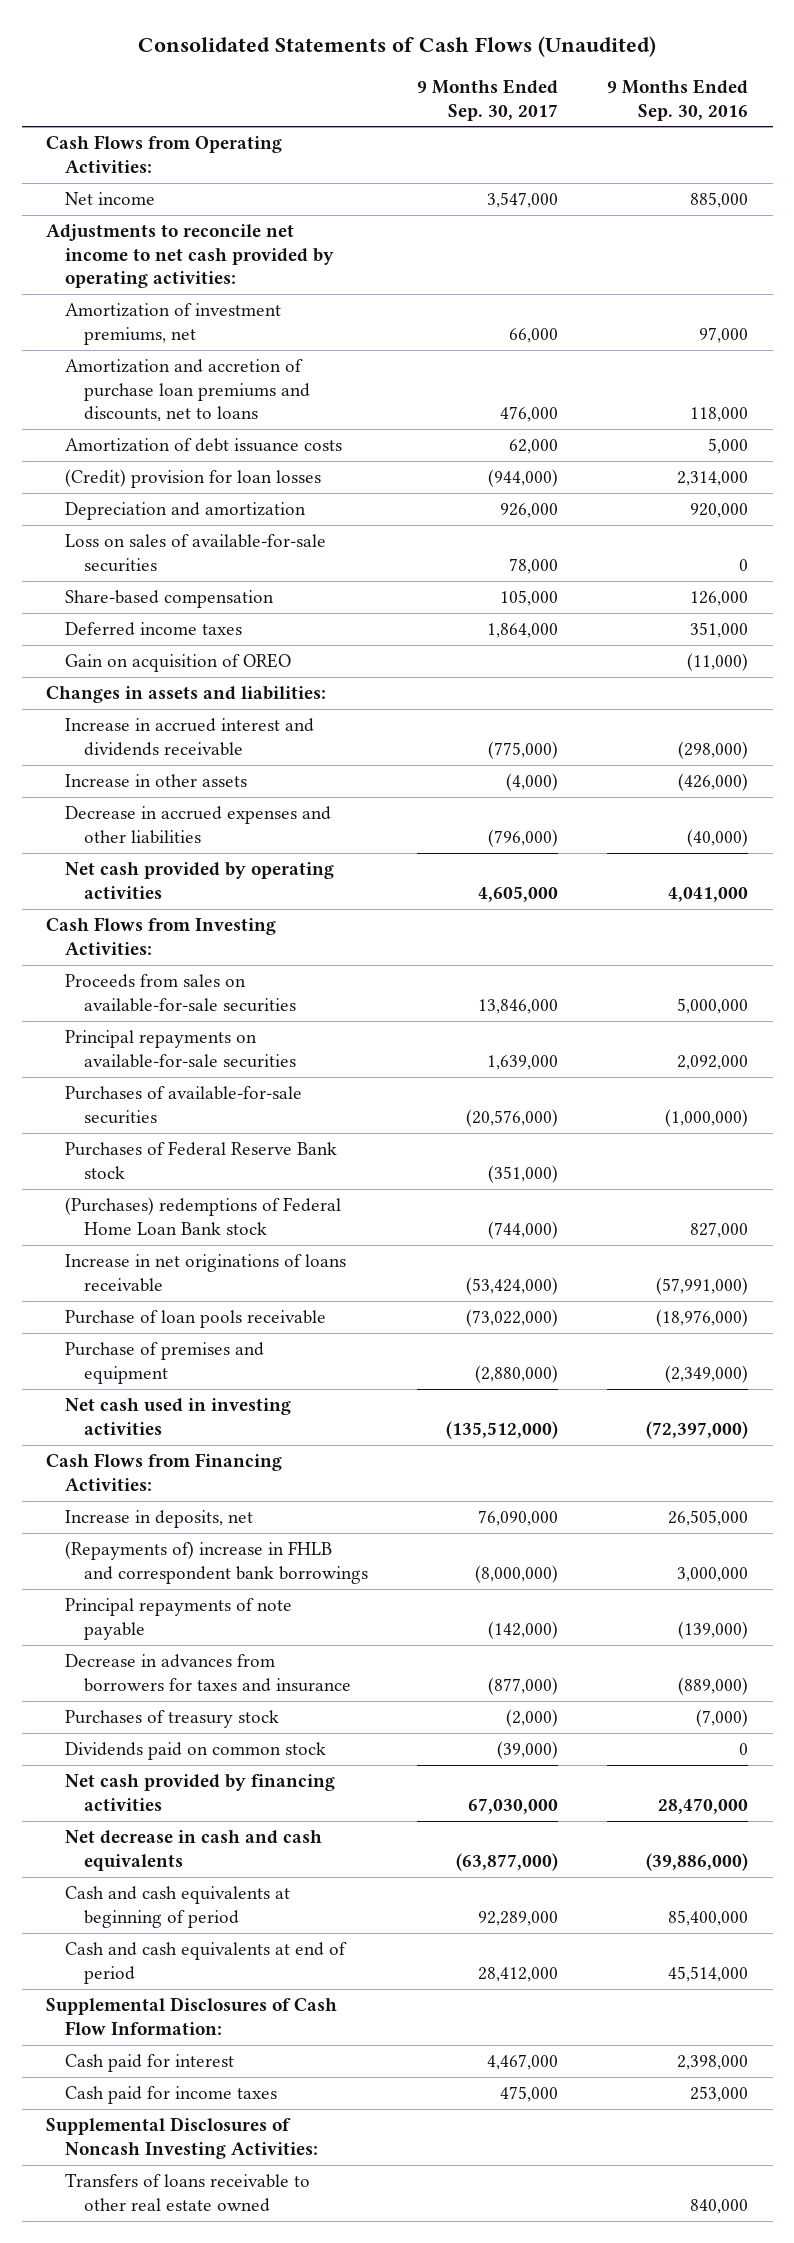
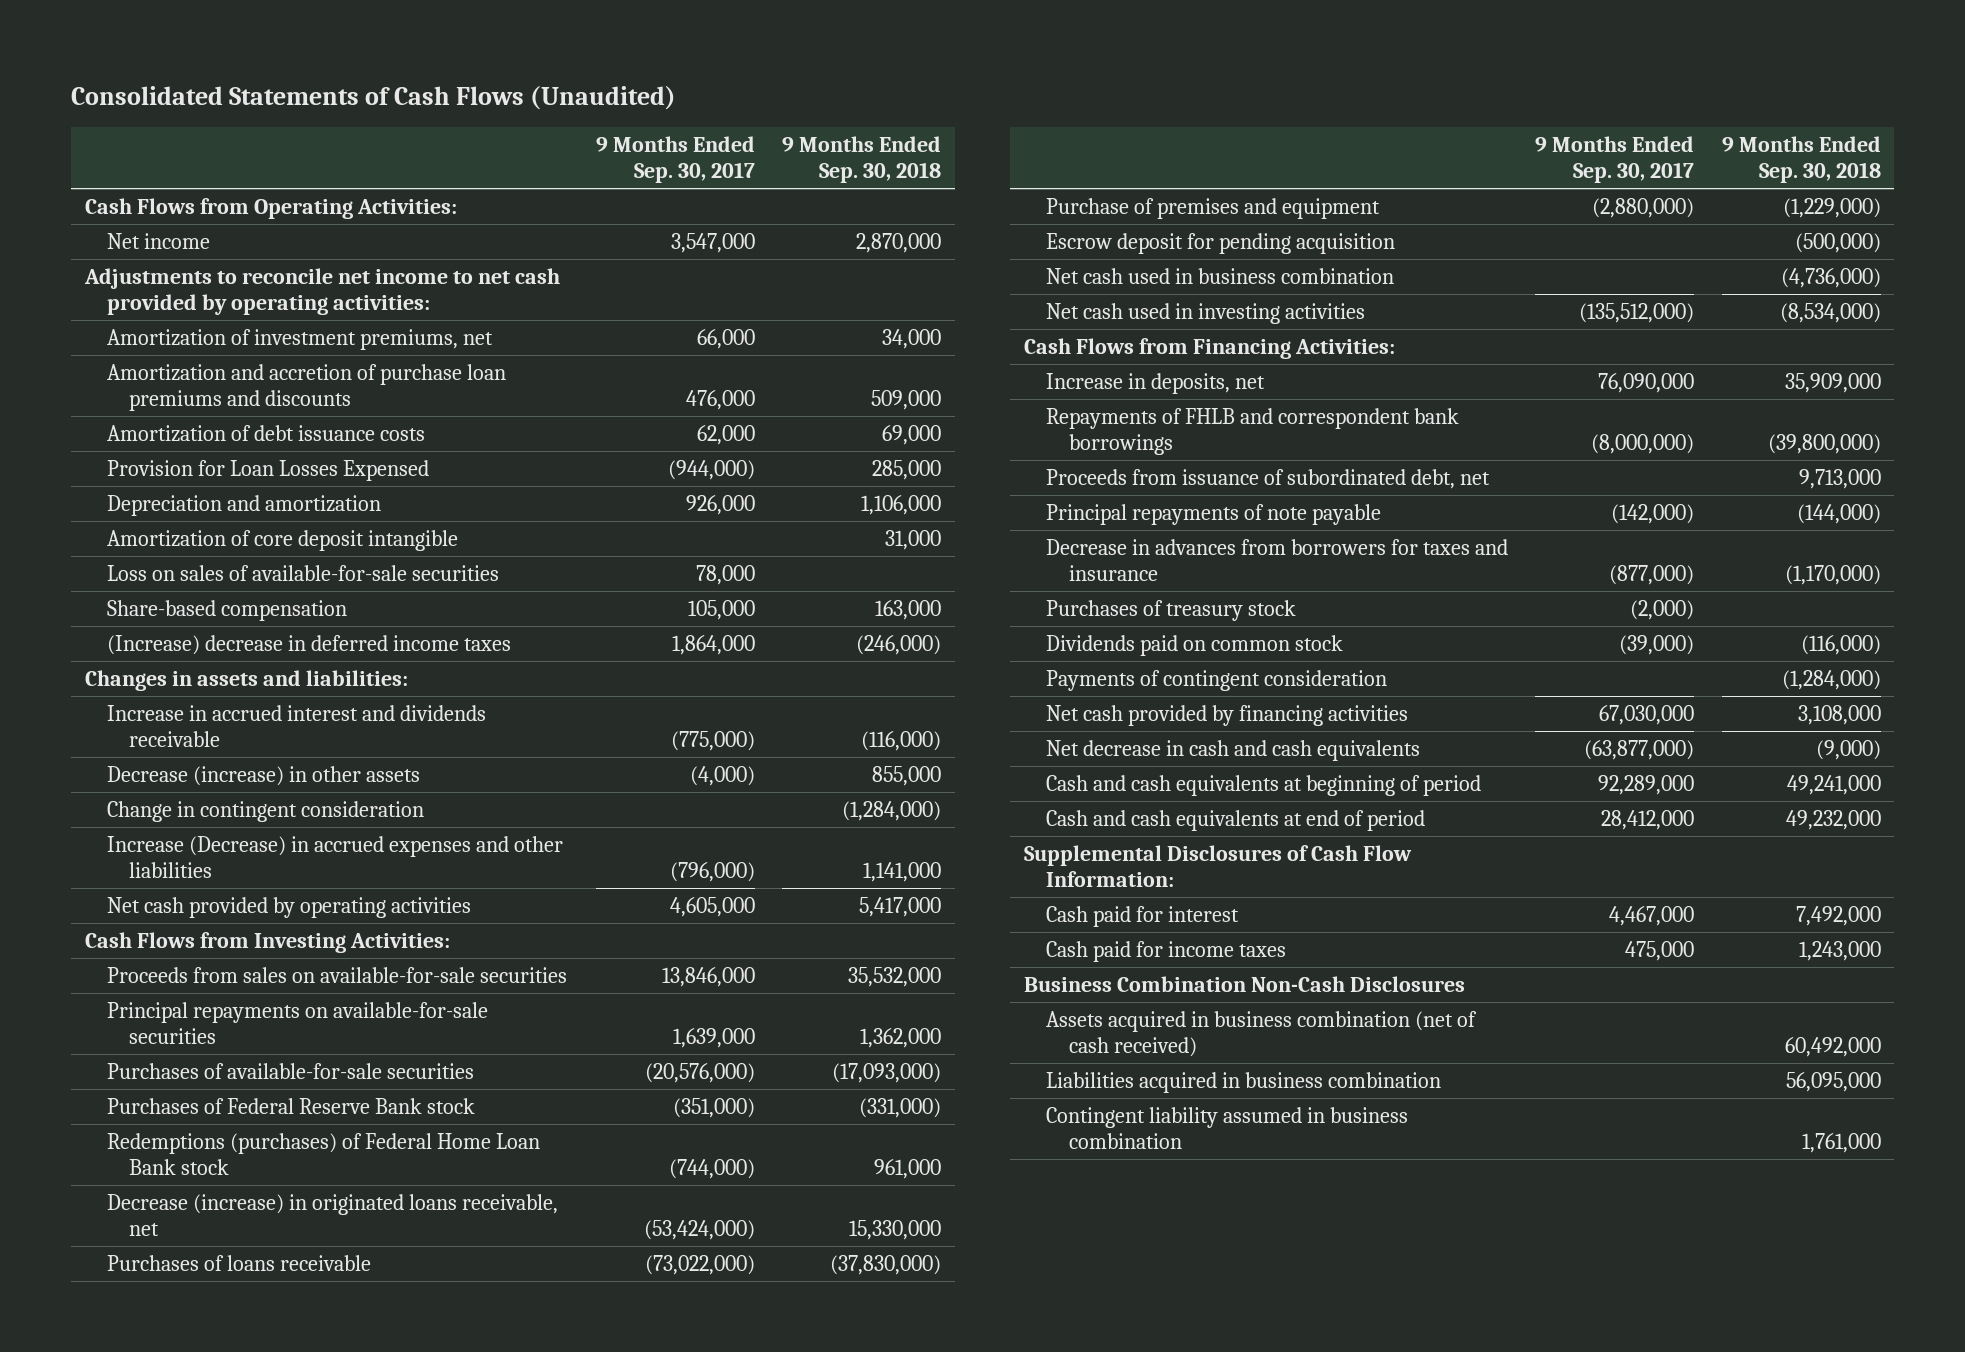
[607,79,749,121] 9 Months Ended Sep. 30, 2016 -> none
none -> [782,136,942,184] 9 Months Ended Sep. 30, 2018
[65,359,311,423] Amortization and accretion of purchase loan premiums and discounts, net to loans -> [107,364,507,412] Amortization and accretion of purchase loan premiums and discounts
[65,469,322,489] (Credit) provision for loan losses -> [107,460,430,482] Provision for Loan Losses Expensed
none -> [107,530,459,552] Amortization of core deposit intangible
[65,653,292,673] Gain on acquisition of OREO -> none
[65,622,243,637] Deferred income taxes -> [107,635,512,656] (Increase) decrease in deferred income taxes
[65,774,248,788] Increase in other assets -> [107,766,421,787] Decrease (increase) in other assets
none -> [107,801,425,823] Change in contingent consideration
[65,806,332,844] Decrease in accrued expenses and other liabilities -> [107,836,564,879] Increase (Decrease) in accrued expenses and other liabilities
[65,1197,342,1235] (Purchases) redemptions of Federal Home Loan Bank stock -> [107,1133,541,1176] Redemptions (purchases) of Federal Home Loan Bank stock
[65,1254,347,1292] Increase in net originations of loans receivable -> [107,1194,559,1237] Decrease (increase) in originated loans receivable, net
[65,1310,327,1329] Purchase of loan pools receivable -> [107,1255,372,1272] Purchases of loans receivable
none -> [1046,233,1396,255] Escrow deposit for pending acquisition
none -> [1046,268,1395,285] Net cash used in business combination
[65,1541,369,1584] (Repayments of) increase in FHLB and correspondent bank borrowings -> [1046,408,1460,456] Repayments of FHLB and correspondent bank borrowings
none -> [1046,469,1491,490] Proceeds from issuance of subordinated debt, net
none -> [1046,670,1388,692] Payments of contingent consideration
[46,2117,319,2159] Supplemental Disclosures of Noncash Investing Activities: -> none
[65,2173,311,2212] Transfers of loans receivable to other real estate owned -> none
none -> [1023,976,1465,993] Business Combination Non-Cash Disclosures
none -> [1046,1011,1478,1058] Assets acquired in business combination (net of cash received)
none -> [1046,1072,1442,1094] Liabilities acquired in business combination
none -> [1046,1107,1409,1150] Contingent liability assumed in business combination

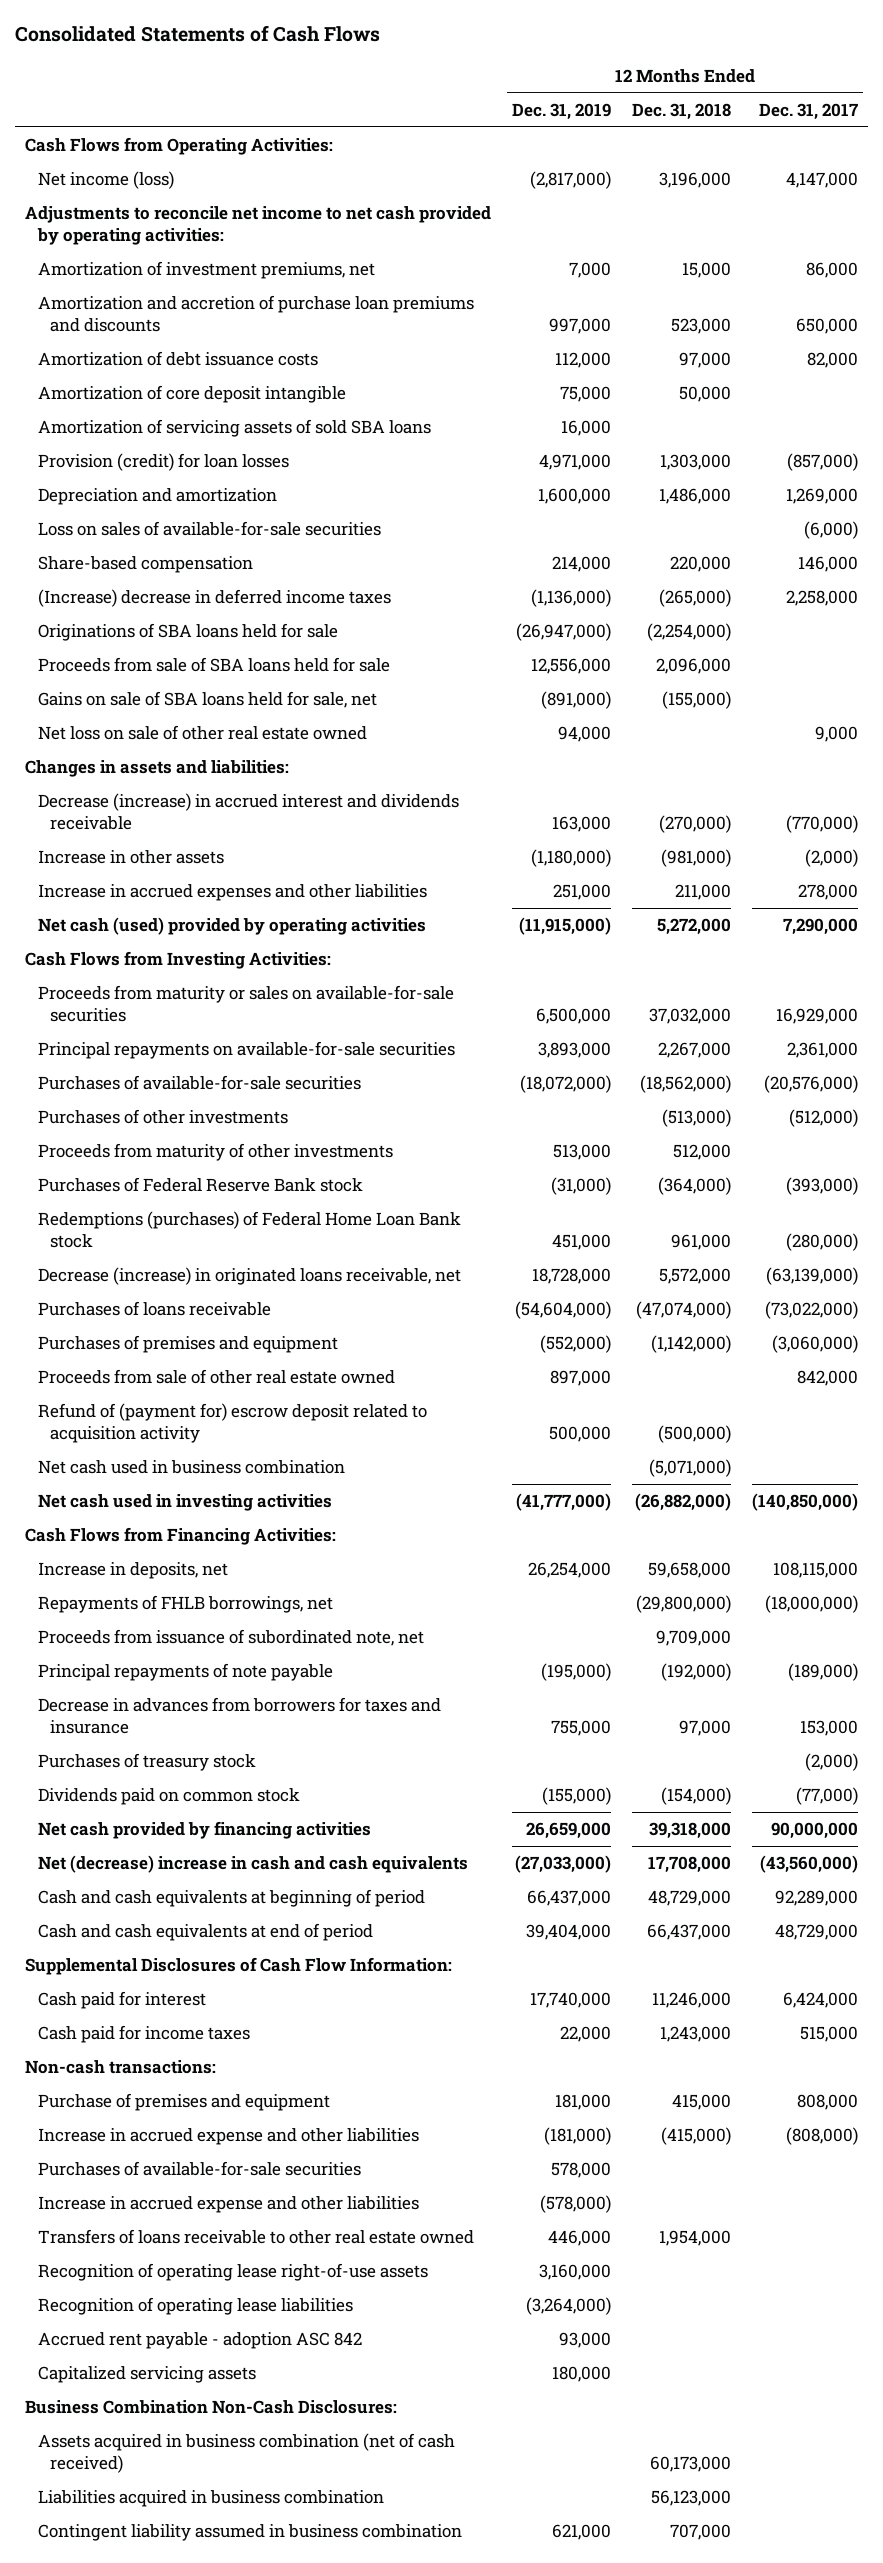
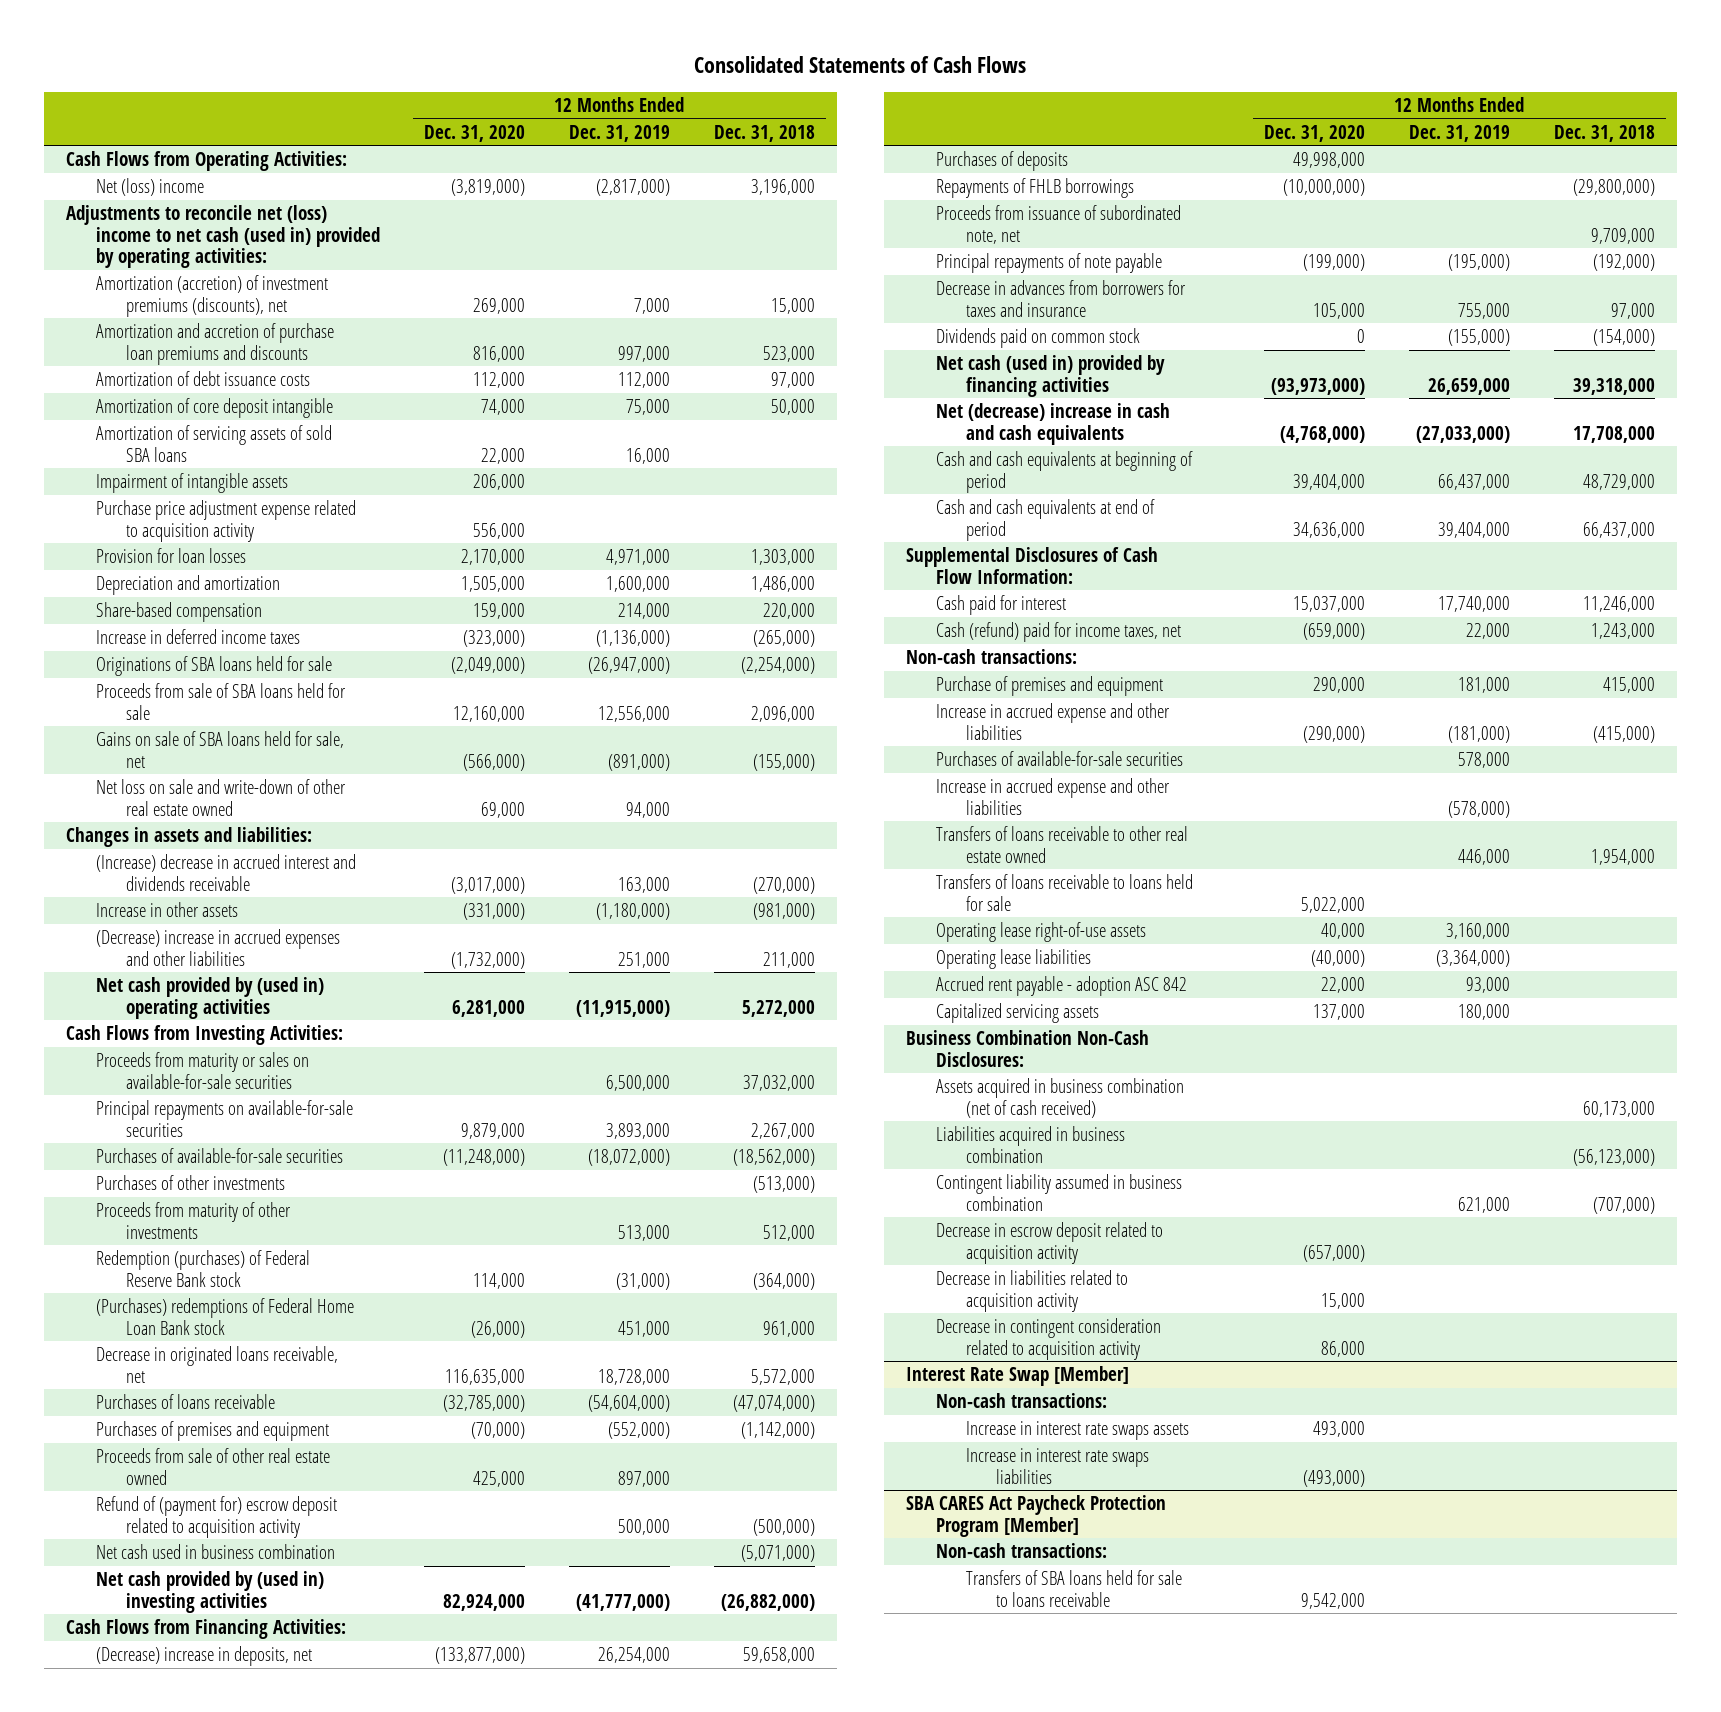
[758,102,858,120] Dec. 31, 2017 -> none
none -> [423,124,525,142] Dec. 31, 2020
[37,171,174,190] Net income (loss) -> [96,178,205,197] Net (loss) income
[25,206,492,245] Adjustments to reconcile net income to net cash provided by operating activities: -> [65,205,381,269] Adjustments to reconcile net (loss) income to net cash (used in) provided by operating activities:
[37,261,375,280] Amortization of investment premiums, net -> [96,275,329,317] Amortization (accretion) of investment premiums (discounts), net
none -> [96,473,289,494] Impairment of intangible assets
none -> [96,500,357,542] Purchase price adjustment expense related to acquisition activity
[37,453,289,472] Provision (credit) for loan losses -> [96,548,247,564] Provision for loan losses
[37,521,381,537] Loss on sales of available-for-sale securities -> none
[37,589,391,608] (Increase) decrease in deferred income taxes -> [96,629,301,645] Increase in deferred income taxes
[37,725,367,741] Net loss on sale of other real estate owned -> [96,779,347,816] Net loss on sale and write-down of other real estate owned
[37,793,459,830] Decrease (increase) in accrued interest and dividends receivable -> [96,854,357,891] (Increase) decrease in accrued interest and dividends receivable
[37,884,427,902] Increase in accrued expenses and other liabilities -> [96,929,341,966] (Decrease) increase in accrued expenses and other liabilities
[37,917,426,936] Net cash (used) provided by operating activities -> [96,977,325,1019] Net cash provided by (used in) operating activities
[37,1177,363,1193] Purchases of Federal Reserve Bank stock -> [96,1250,311,1287] Redemption (purchases) of Federal Reserve Bank stock
[37,1211,461,1248] Redemptions (purchases) of Federal Home Loan Bank stock -> [96,1298,355,1335] (Purchases) redemptions of Federal Home Loan Bank stock
[37,1267,461,1286] Decrease (increase) in originated loans receivable, net -> [96,1346,339,1383] Decrease in originated loans receivable, net
[37,1494,332,1512] Net cash used in investing activities -> [96,1571,325,1613] Net cash provided by (used in) investing activities
[37,1562,228,1580] Increase in deposits, net -> [96,1646,313,1667] (Decrease) increase in deposits, net
none -> [935,151,1068,172] Purchases of deposits
[37,1595,333,1614] Repayments of FHLB borrowings, net -> [935,178,1134,199] Repayments of FHLB borrowings
[37,1753,256,1772] Purchases of treasury stock -> none
[37,1821,371,1840] Net cash provided by financing activities -> [935,355,1165,397] Net cash (used in) provided by financing activities
[37,2025,250,2044] Cash paid for income taxes -> [935,622,1181,643] Cash (refund) paid for income taxes, net
none -> [935,874,1193,911] Transfers of loans receivable to loans held for sale
[37,2263,428,2282] Recognition of operating lease right-of-use assets -> [935,922,1146,943] Operating lease right-of-use assets
[37,2297,353,2316] Recognition of operating lease liabilities -> [935,949,1091,970] Operating lease liabilities
[525,2297,611,2316] (3,264,000) -> [1435,950,1510,968] (3,364,000)
[650,2490,731,2507] 56,123,000 -> [1572,1148,1655,1166] (56,123,000)
[669,2524,731,2541] 707,000 -> [1592,1196,1655,1214] (707,000)
none -> [935,1222,1163,1264] Decrease in escrow deposit related to acquisition activity
none -> [935,1270,1128,1312] Decrease in liabilities related to acquisition activity
none -> [935,1318,1161,1360] Decrease in contingent consideration related to acquisition activity
none -> [905,1366,1129,1387] Interest Rate Swap [Member]
none -> [935,1393,1107,1409] Non-cash transactions:
none -> [965,1421,1189,1441] Increase in interest rate swaps assets
none -> [965,1448,1149,1484] Increase in interest rate swaps liabilities
none -> [905,1495,1166,1537] SBA CARES Act Paycheck Protection Program [Member]
none -> [935,1543,1107,1559] Non-cash transactions:
none -> [965,1570,1182,1607] Transfers of SBA loans held for sale to loans receivable

